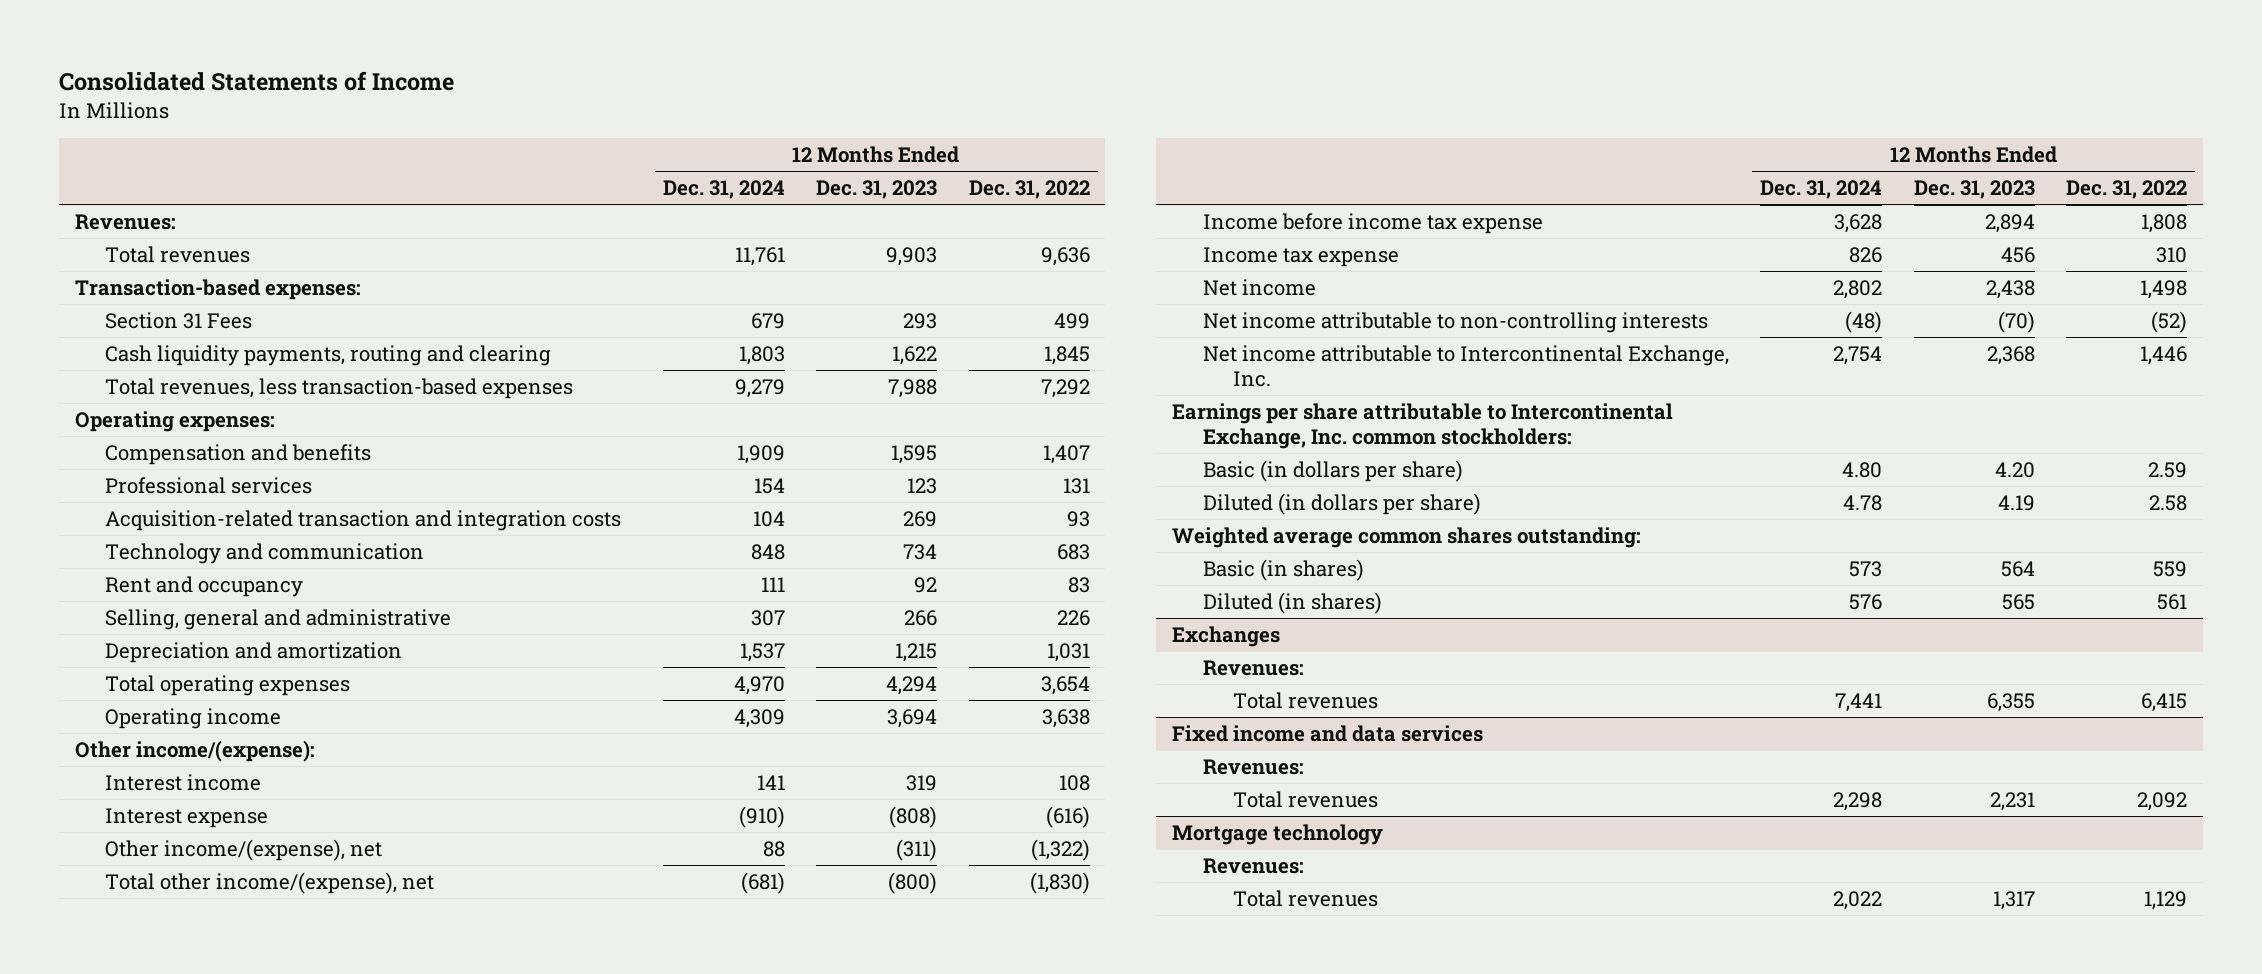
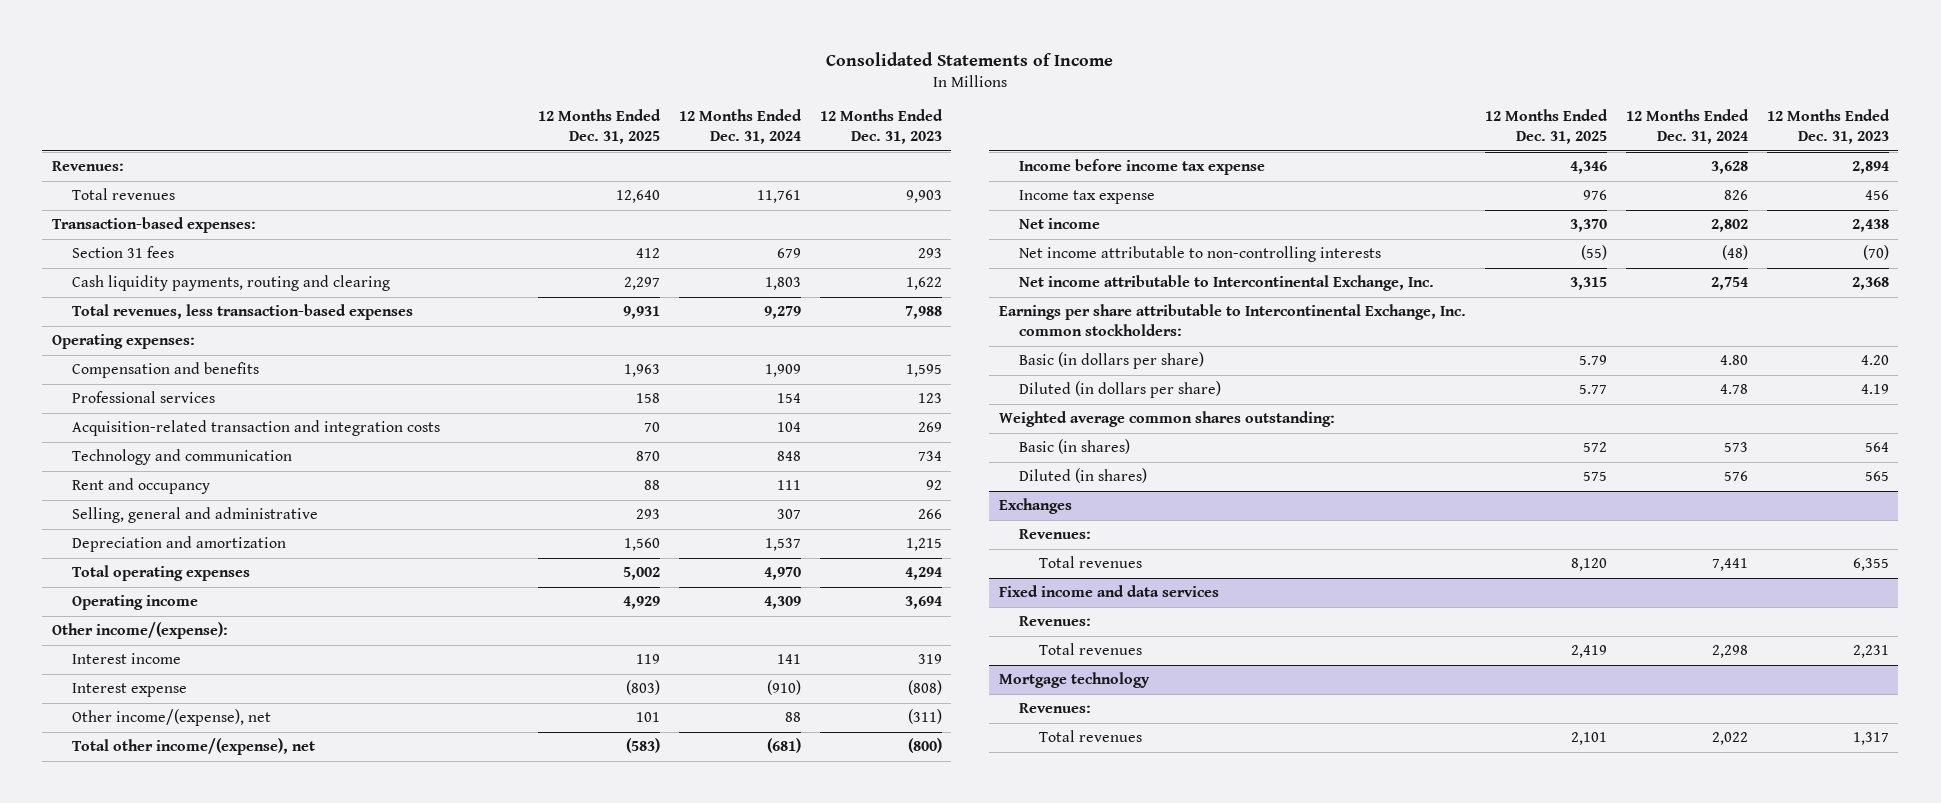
[968,180,1090,200] Dec. 31, 2022 -> none
none -> [537,109,661,145] 12 Months Ended Dec. 31, 2025
[105,311,253,329] Section 31 Fees -> [71,246,174,259] Section 31 fees

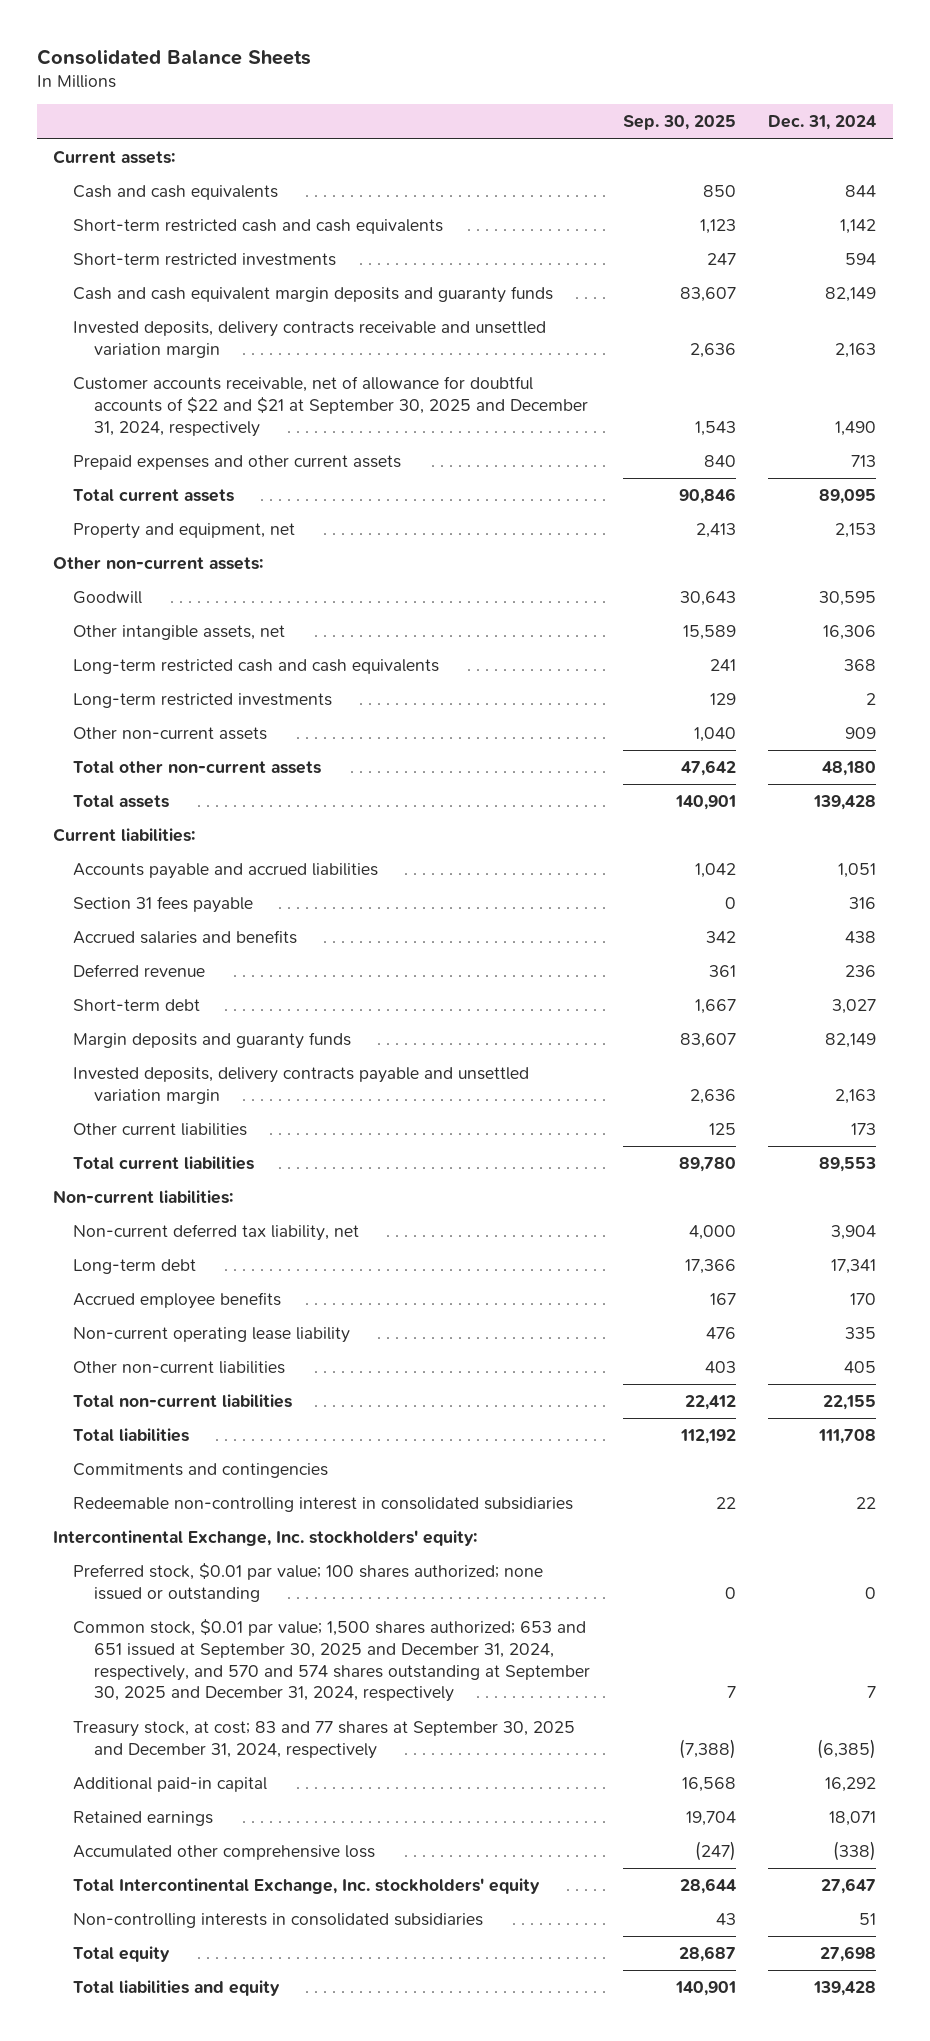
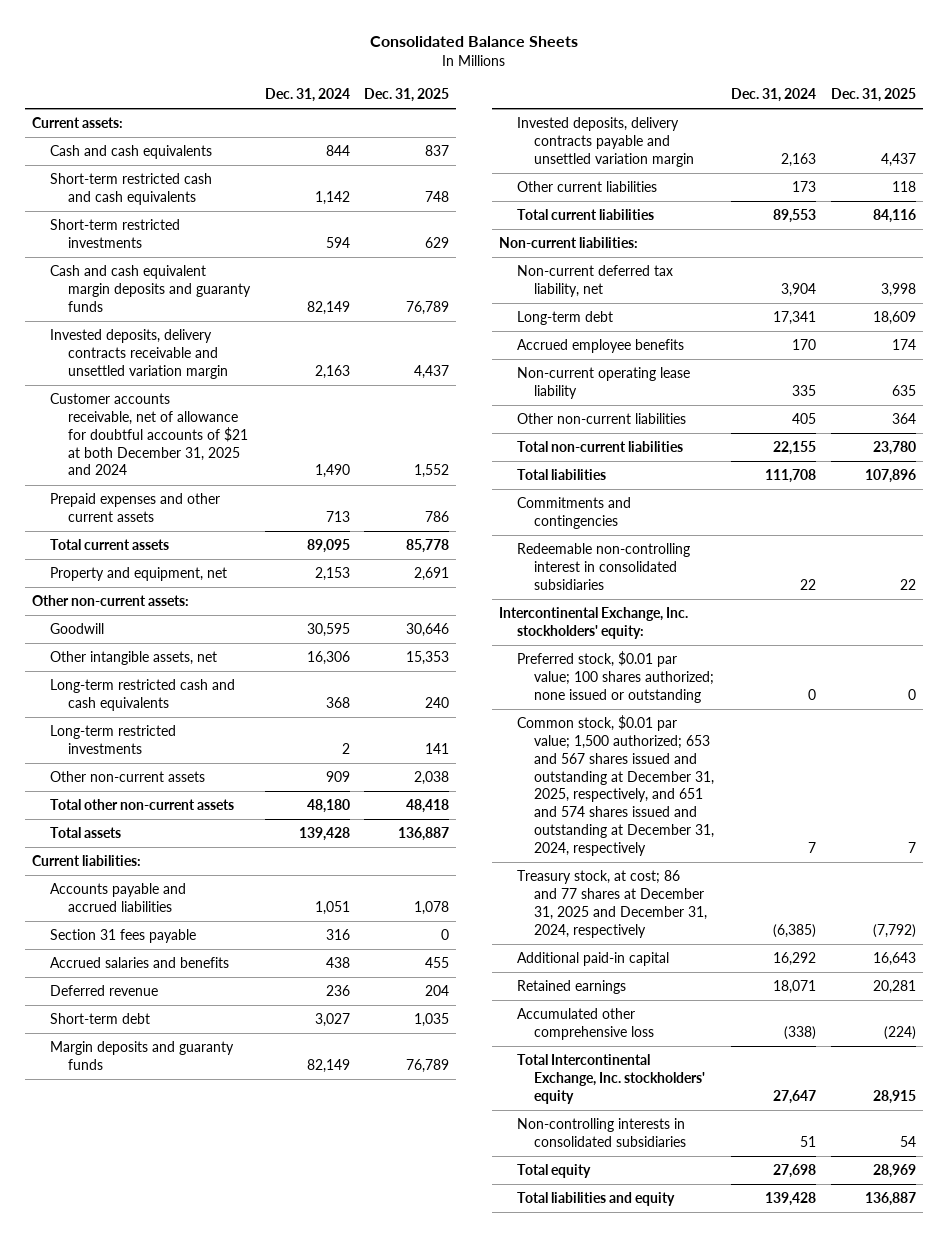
[622,115,736,131] Sep. 30, 2025 -> none
none -> [364,88,450,103] Dec. 31, 2025
[73,376,588,437] Customer accounts receivable, net of allowance for doubtful accounts of $22 and $21 at September 30, 2025 and December 31, 2024, respectively -> [50,393,248,476] Customer accounts receivable, net of allowance for doubtful accounts of $21 at both December 31, 2025 and 2024
[73,1619,590,1703] Common stock, $0.01 par value; 1,500 shares authorized; 653 and 651 issued at September 30, 2025 and December 31, 2024, respectively, and 570 and 574 shares outstanding at September 30, 2025 and December 31, 2024, respectively -> [516,715,715,856] Common stock, $0.01 par value; 1,500 authorized; 653 and 567 shares issued and outstanding at December 31, 2025, respectively, and 651 and 574 shares issued and outstanding at December 31, 2024, respectively
[73,1721,576,1759] Treasury stock, at cost; 83 and 77 shares at September 30, 2025 and December 31, 2024, respectively -> [516,870,708,938] Treasury stock, at cost; 86 and 77 shares at December 31, 2025 and December 31, 2024, respectively

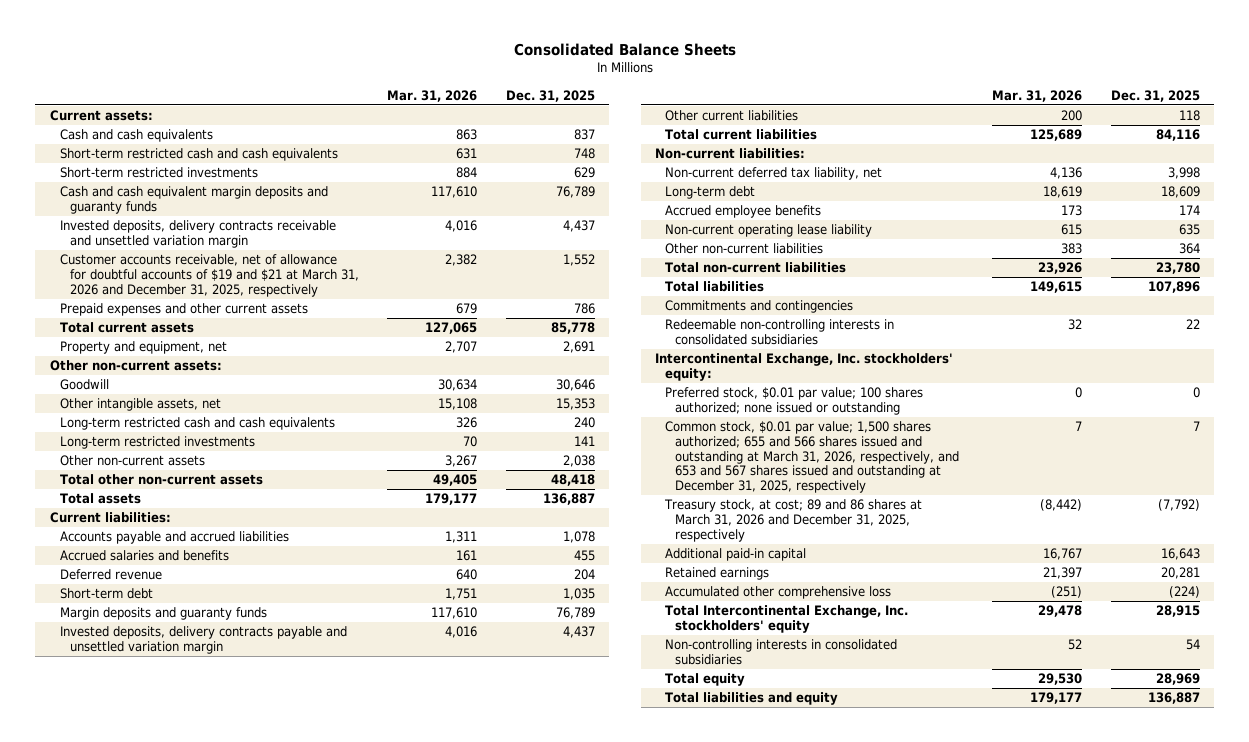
[264,88,350,103] Dec. 31, 2024 -> none
none -> [387,89,478,102] Mar. 31, 2026
[50,393,248,476] Customer accounts receivable, net of allowance for doubtful accounts of $21 at both December 31, 2025 and 2024 -> [59,254,359,297] Customer accounts receivable, net of allowance for doubtful accounts of $19 and $21 at March 31, 2026 and December 31, 2025, respectively
[50,929,197,944] Section 31 fees payable -> none
[516,543,690,590] Redeemable non-controlling interest in consolidated subsidiaries -> [664,319,894,346] Redeemable non-controlling interests in consolidated subsidiaries
[516,715,715,856] Common stock, $0.01 par value; 1,500 authorized; 653 and 567 shares issued and outstanding at December 31, 2025, respectively, and 651 and 574 shares issued and outstanding at December 31, 2024, respectively -> [664,421,959,494] Common stock, $0.01 par value; 1,500 shares authorized; 655 and 566 shares issued and outstanding at March 31, 2026, respectively, and 653 and 567 shares issued and outstanding at December 31, 2025, respectively
[516,870,708,938] Treasury stock, at cost; 86 and 77 shares at December 31, 2025 and December 31, 2024, respectively -> [663,499,922,542] Treasury stock, at cost; 89 and 86 shares at March 31, 2026 and December 31, 2025, respectively

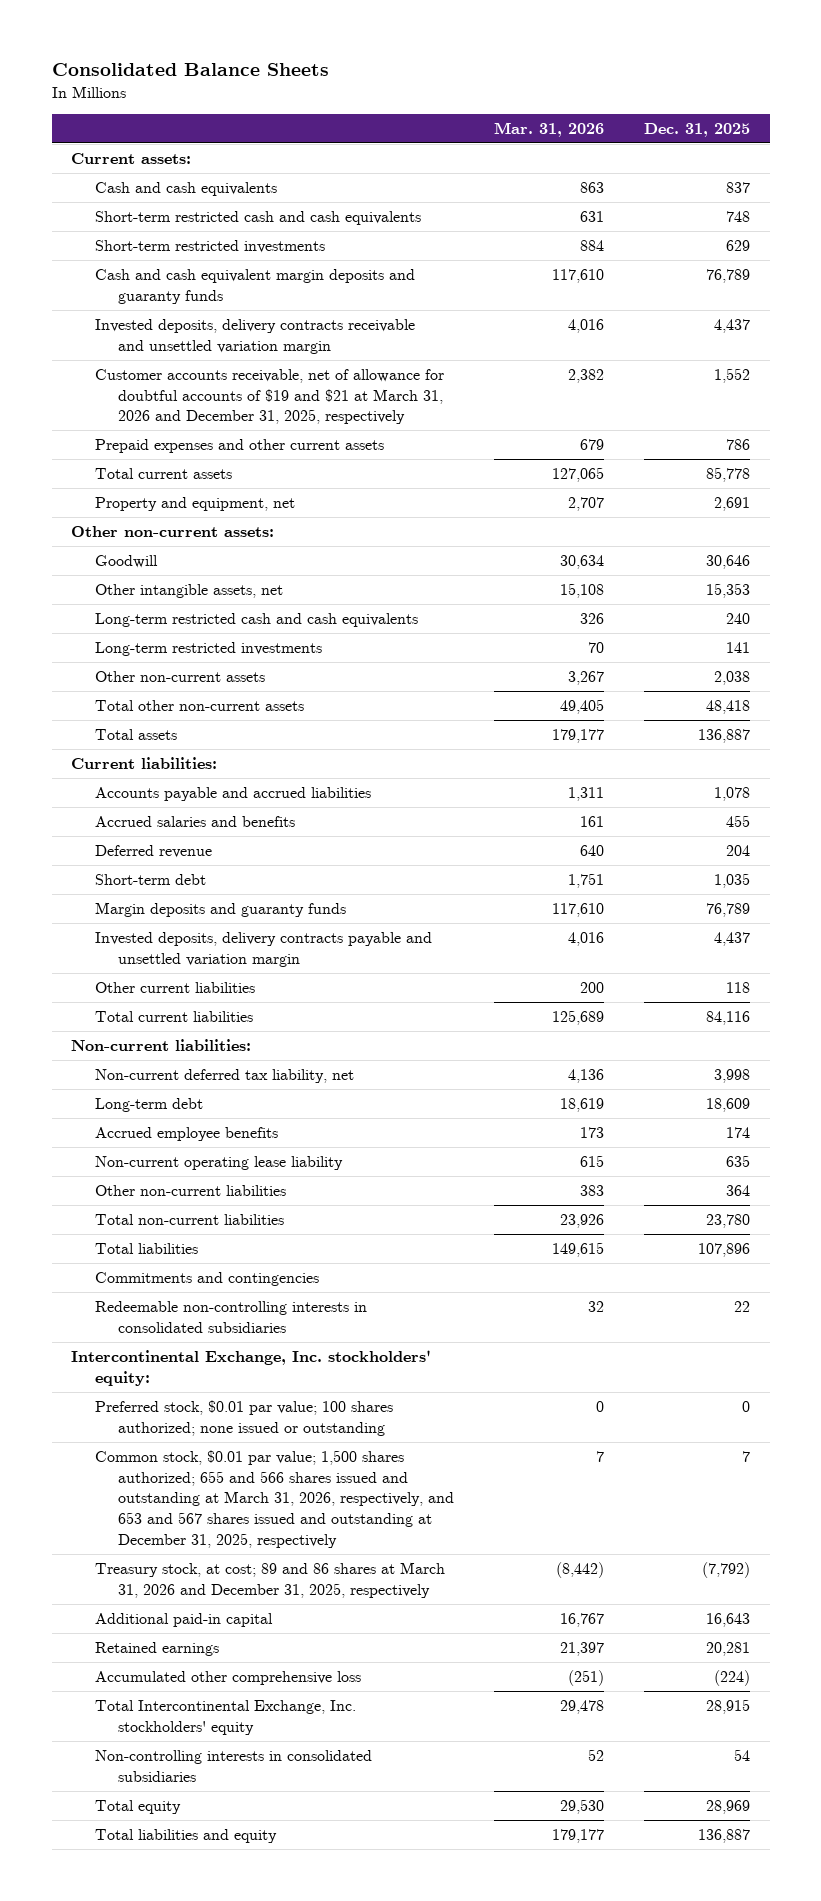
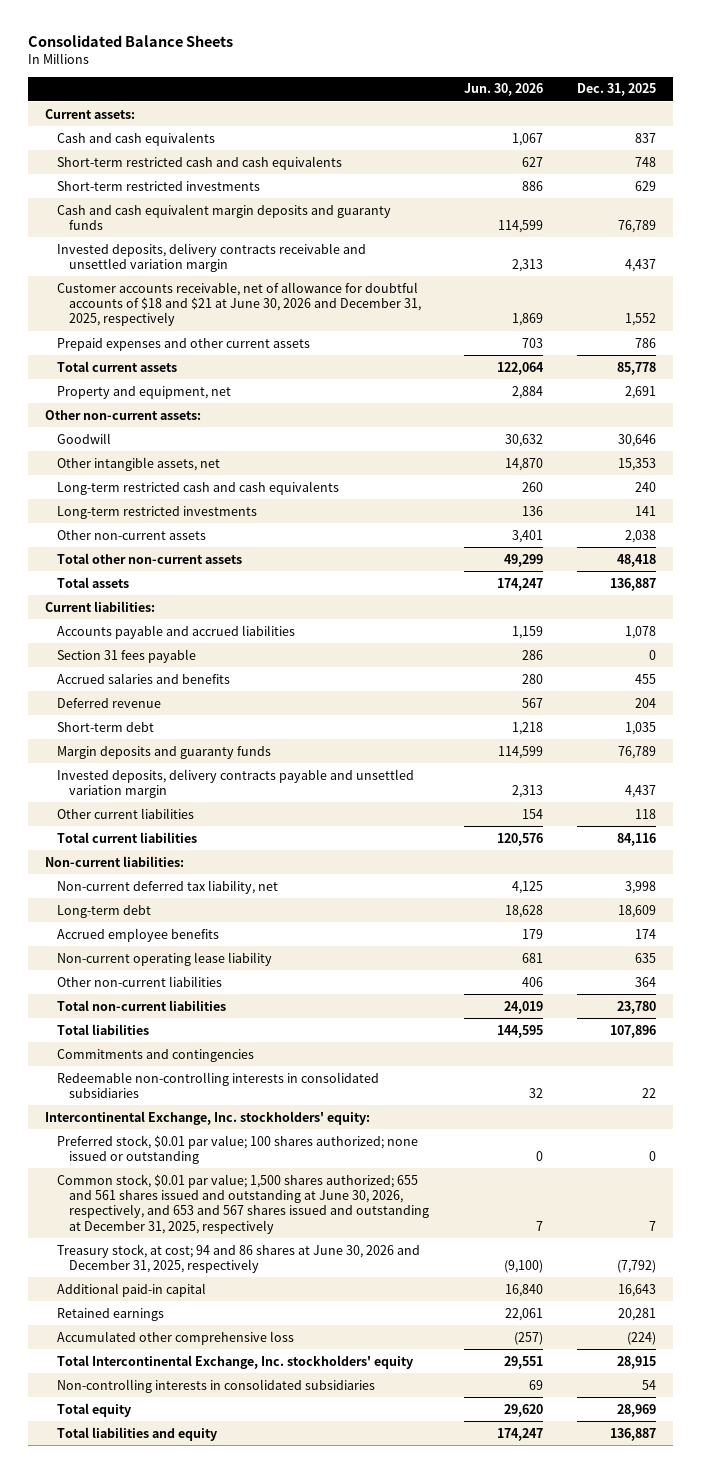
[493,121,604,137] Mar. 31, 2026 -> none
none -> [463,83,543,97] Jun. 30, 2026
[94,369,444,425] Customer accounts receivable, net of allowance for doubtful accounts of $19 and $21 at March 31, 2026 and December 31, 2025, respectively -> [57,281,422,327] Customer accounts receivable, net of allowance for doubtful accounts of $18 and $21 at June 30, 2026 and December 31, 2025, respectively
none -> [57,648,197,663] Section 31 fees payable
[94,1450,455,1548] Common stock, $0.01 par value; 1,500 shares authorized; 655 and 566 shares issued and outstanding at March 31, 2026, respectively, and 653 and 567 shares issued and outstanding at December 31, 2025, respectively -> [57,1173,430,1234] Common stock, $0.01 par value; 1,500 shares authorized; 655 and 561 shares issued and outstanding at June 30, 2026, respectively, and 653 and 567 shares issued and outstanding at December 31, 2025, respectively
[94,1562,445,1598] Treasury stock, at cost; 89 and 86 shares at March 31, 2026 and December 31, 2025, respectively -> [57,1243,421,1273] Treasury stock, at cost; 94 and 86 shares at June 30, 2026 and December 31, 2025, respectively

